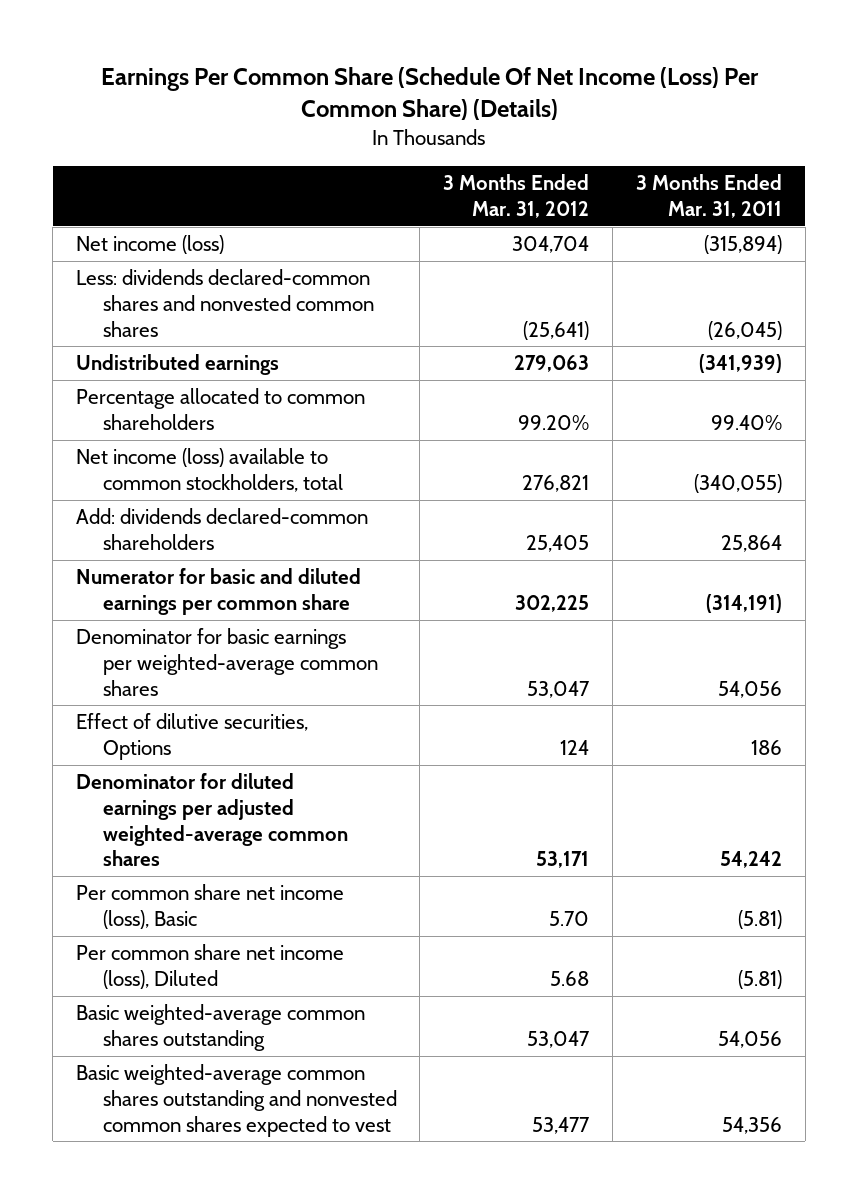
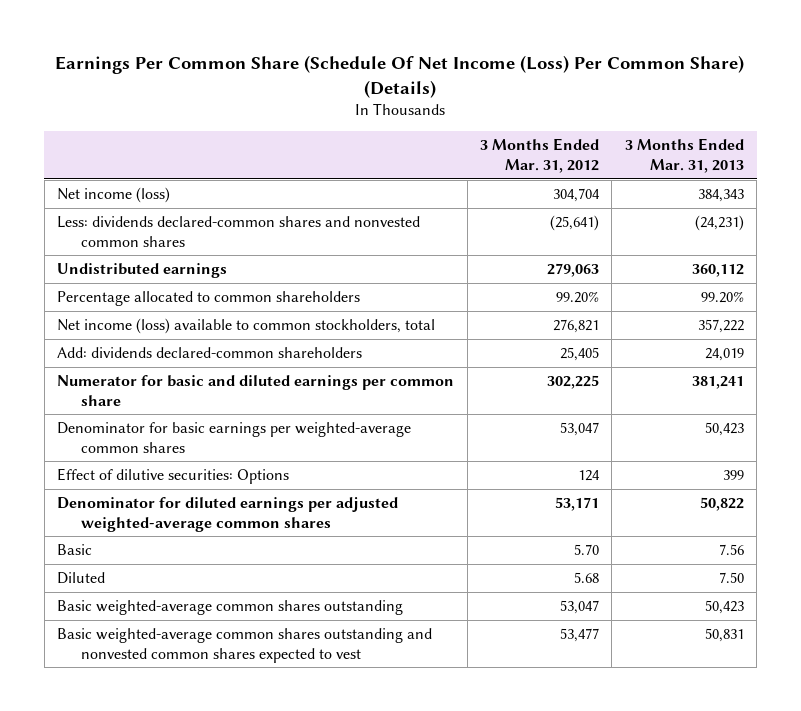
[635,174,782,218] 3 Months Ended Mar. 31, 2011 -> none
none -> [624,138,744,173] 3 Months Ended Mar. 31, 2013
[75,713,308,760] Effect of dilutive securities, Options -> [57,468,290,485] Effect of dilutive securities: Options
[75,884,344,929] Per common share net income (loss), Basic -> [57,544,93,556] Basic
[75,944,344,989] Per common share net income (loss), Diluted -> [57,572,106,585] Diluted

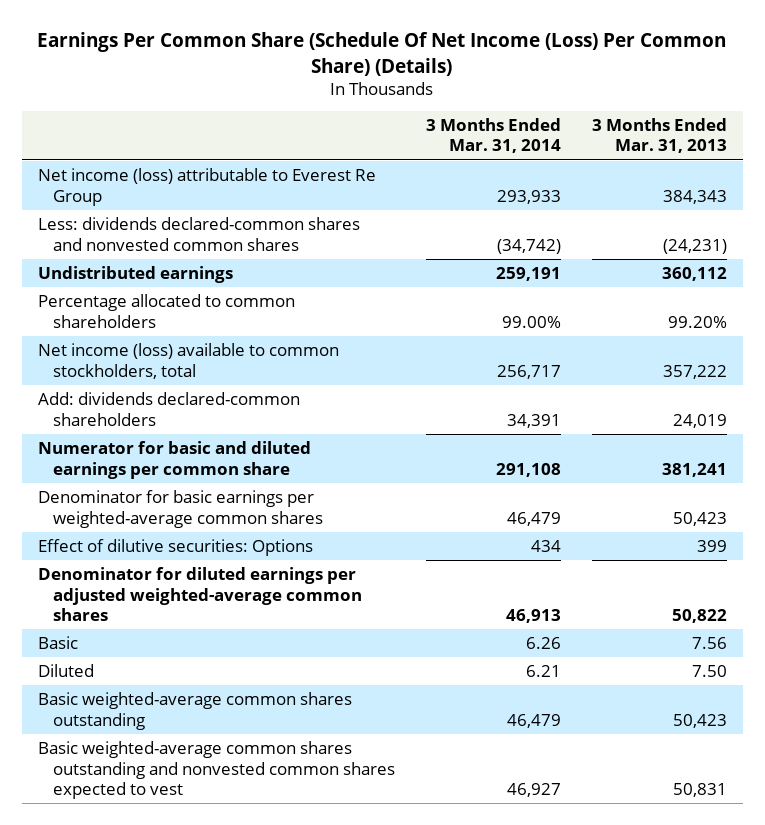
[479,138,599,173] 3 Months Ended Mar. 31, 2012 -> none
none -> [425,117,561,154] 3 Months Ended Mar. 31, 2014
[57,187,171,204] Net income (loss) -> [37,167,376,206] Net income (loss) attributable to Everest Re Group

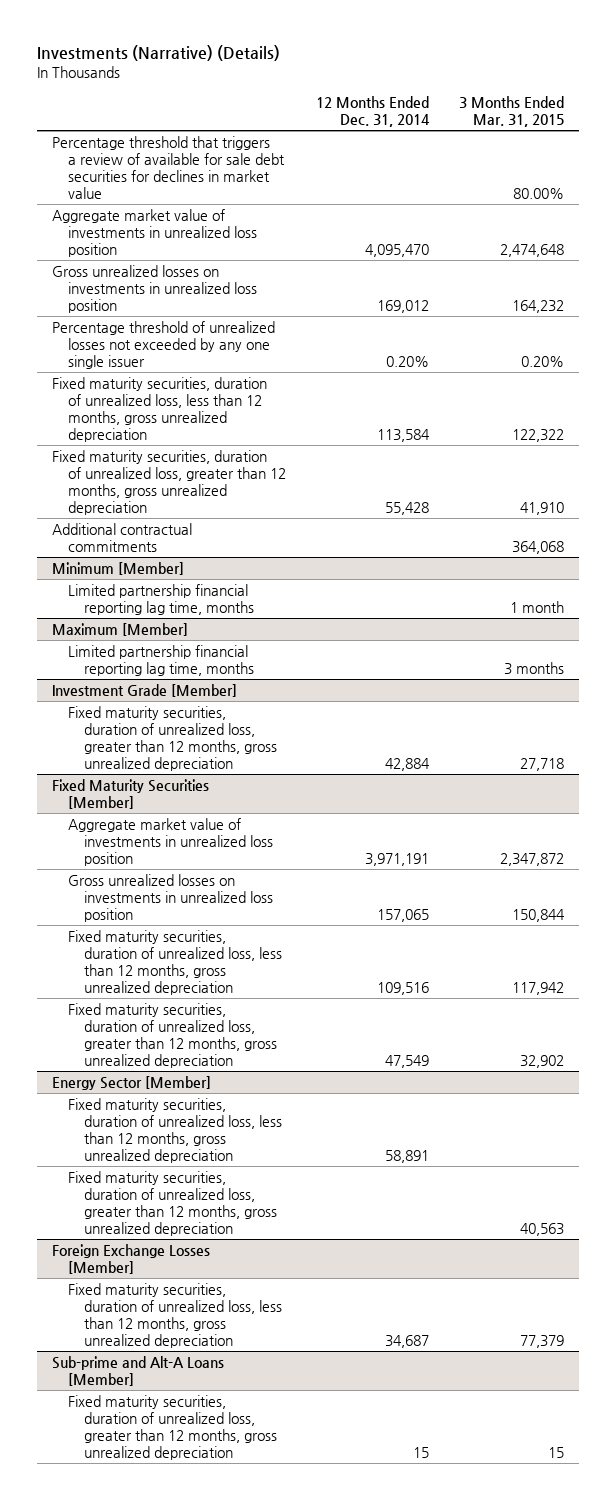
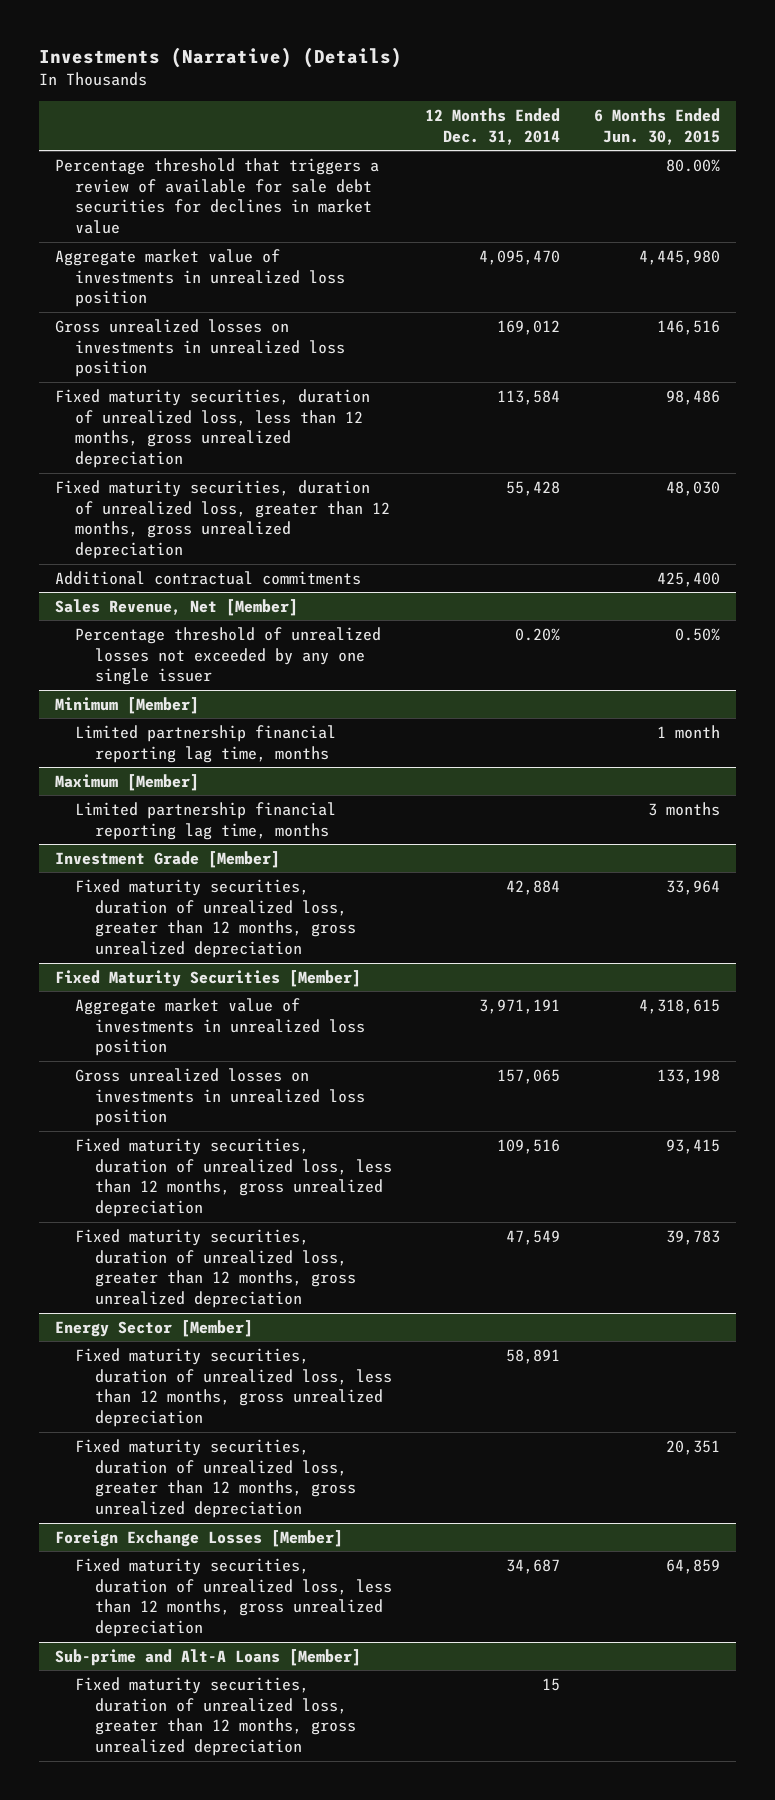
[458,95,564,128] 3 Months Ended Mar. 31, 2015 -> none
none -> [593,107,720,145] 6 Months Ended Jun. 30, 2015
[51,320,275,369] Percentage threshold of unrealized losses not exceeded by any one single issuer -> none
none -> [55,598,299,616] Sales Revenue, Net [Member]
none -> [75,626,382,686] Percentage threshold of unrealized losses not exceeded by any one single issuer

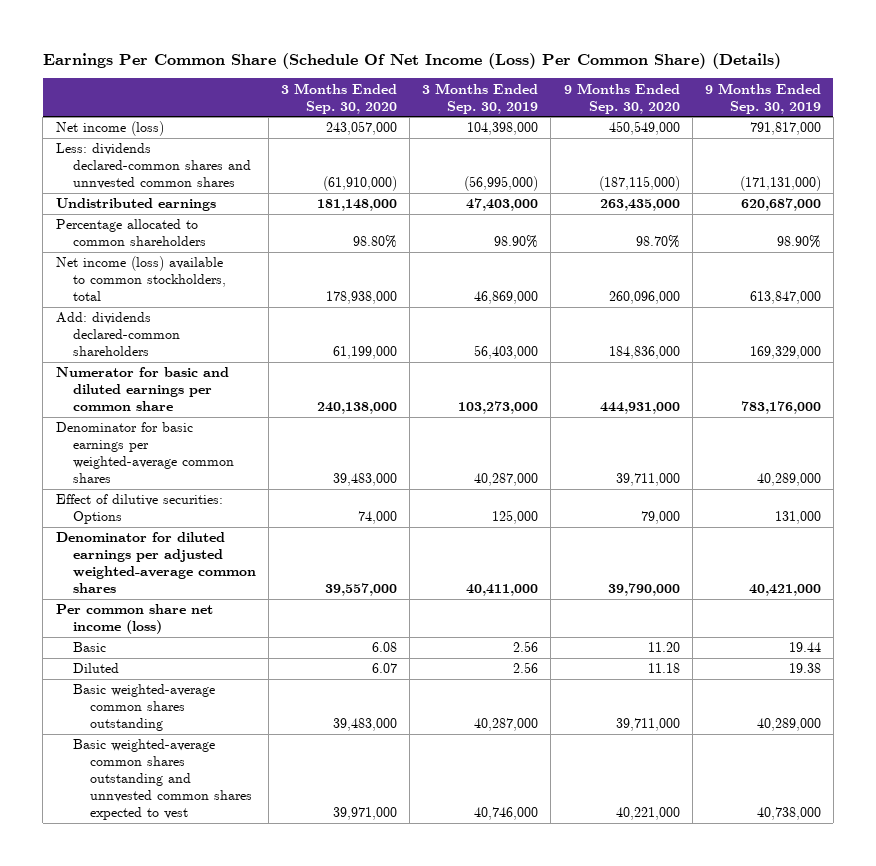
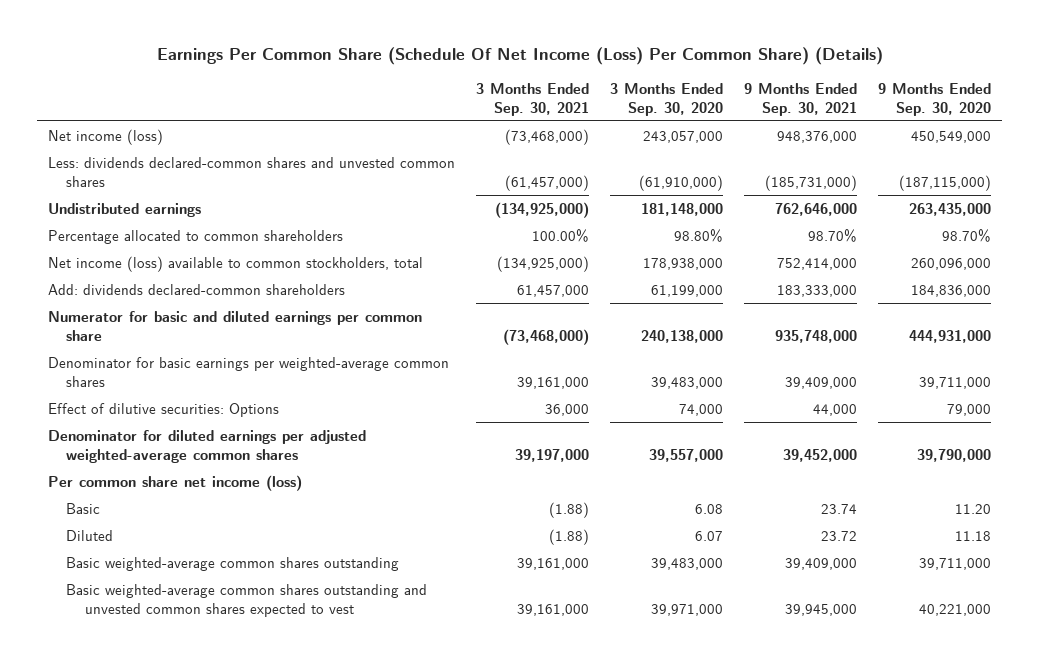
[422,82,539,114] 3 Months Ended Sep. 30, 2019 -> none
[704,82,821,114] 9 Months Ended Sep. 30, 2019 -> none
none -> [476,82,590,116] 3 Months Ended Sep. 30, 2021
none -> [744,82,858,116] 9 Months Ended Sep. 30, 2021
[55,143,251,190] Less: dividends declared-common shares and unnvested common shares -> [47,156,455,187] Less: dividends declared-common shares and unvested common shares
[72,739,253,821] Basic weighted-average common shares outstanding and unnvested common shares expected to vest -> [66,583,428,617] Basic weighted-average common shares outstanding and unvested common shares expected to vest

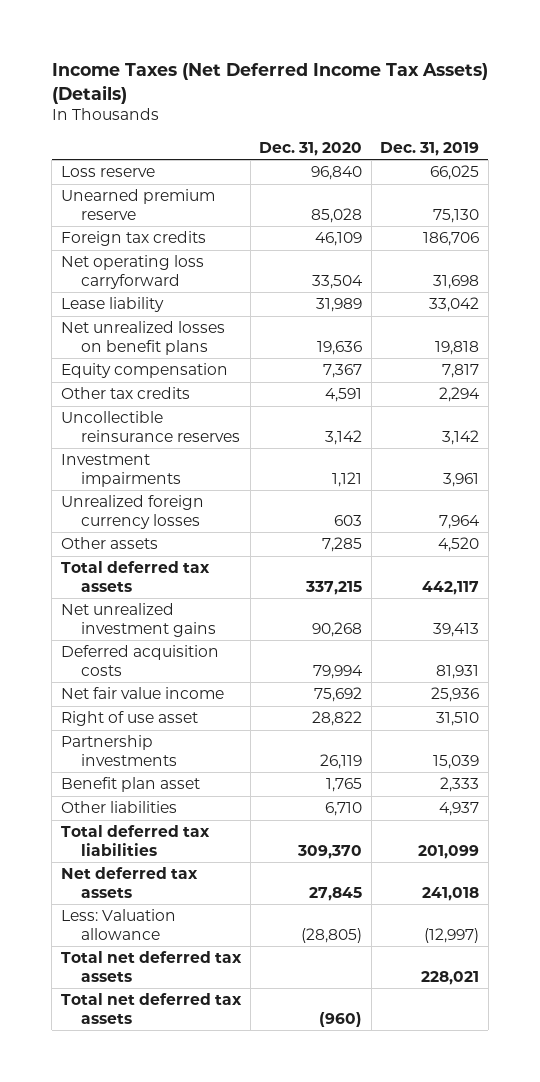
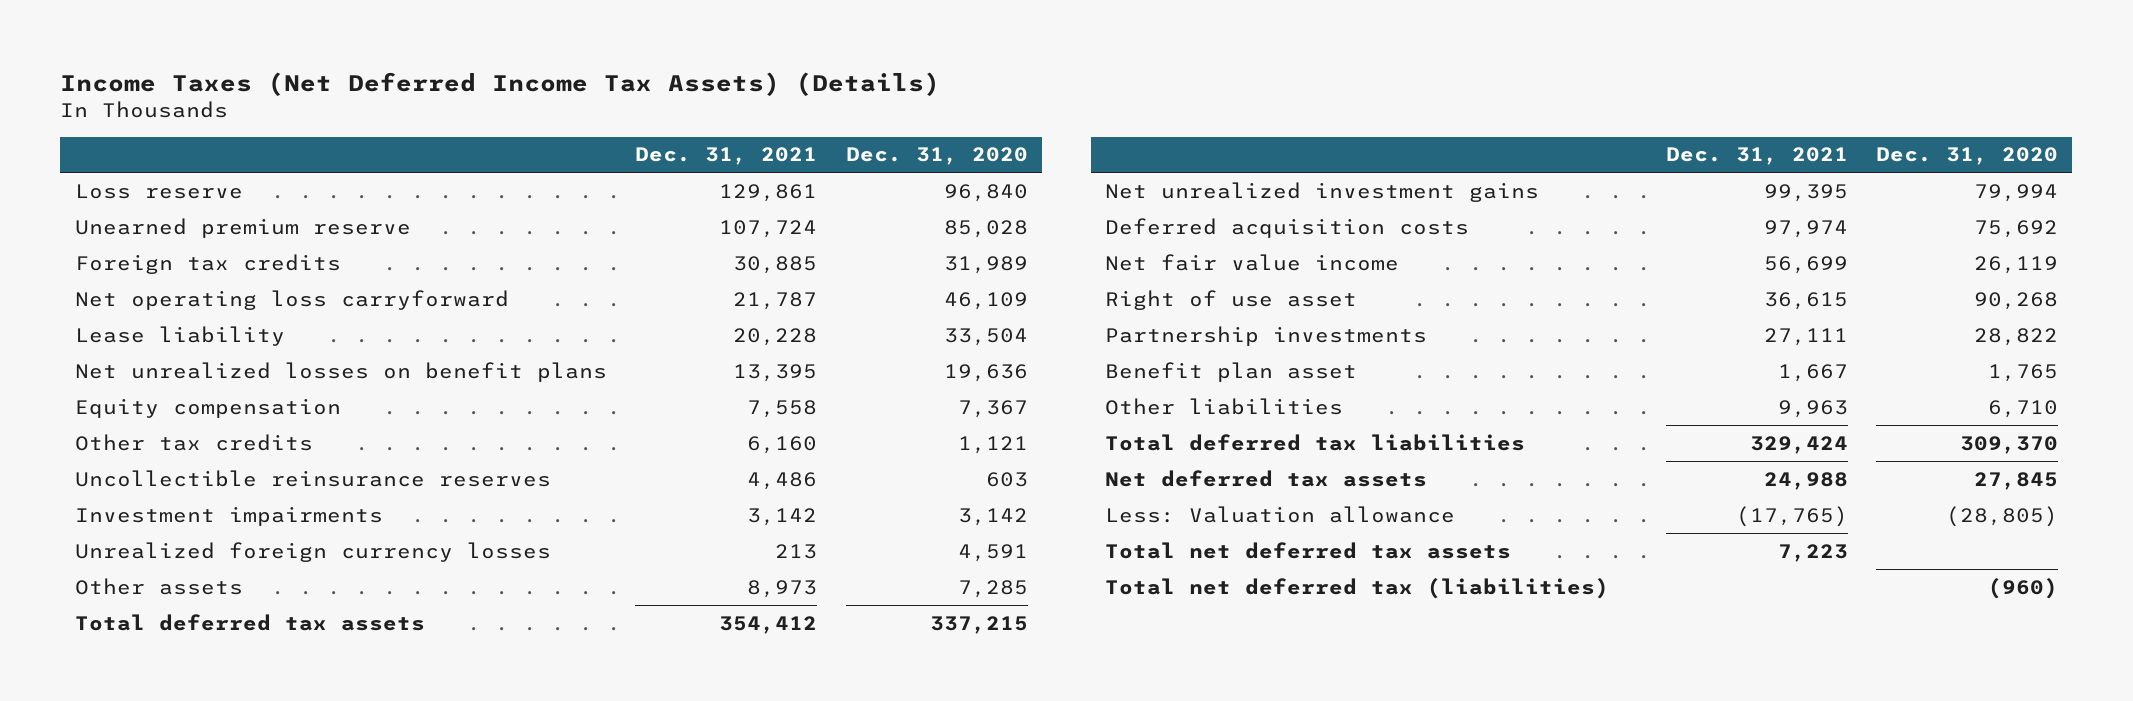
[380,141,480,156] Dec. 31, 2019 -> none
none -> [635,147,818,166] Dec. 31, 2021
[315,232,363,247] 46,109 -> [943,255,1028,274] 31,989
[312,274,364,289] 33,504 -> [943,291,1028,310] 46,109
[316,298,363,313] 31,989 -> [943,327,1028,346] 33,504
[325,388,363,403] 4,591 -> [957,435,1028,454] 1,121
[325,429,363,445] 3,142 -> [985,471,1028,487] 603
[332,471,363,487] 1,121 -> [957,507,1028,526] 3,142
[334,514,363,526] 603 -> [957,543,1028,562] 4,591
[312,621,363,637] 90,268 -> [1974,183,2059,202] 79,994
[313,664,364,679] 79,994 -> [1974,219,2059,238] 75,692
[314,687,363,703] 75,692 -> [1974,255,2059,274] 26,119
[312,711,363,727] 28,822 -> [1974,291,2059,310] 90,268
[320,753,363,769] 26,119 -> [1974,327,2059,346] 28,822
[60,993,242,1024] Total net deferred tax assets -> [1105,577,1610,599] Total net deferred tax (liabilities)

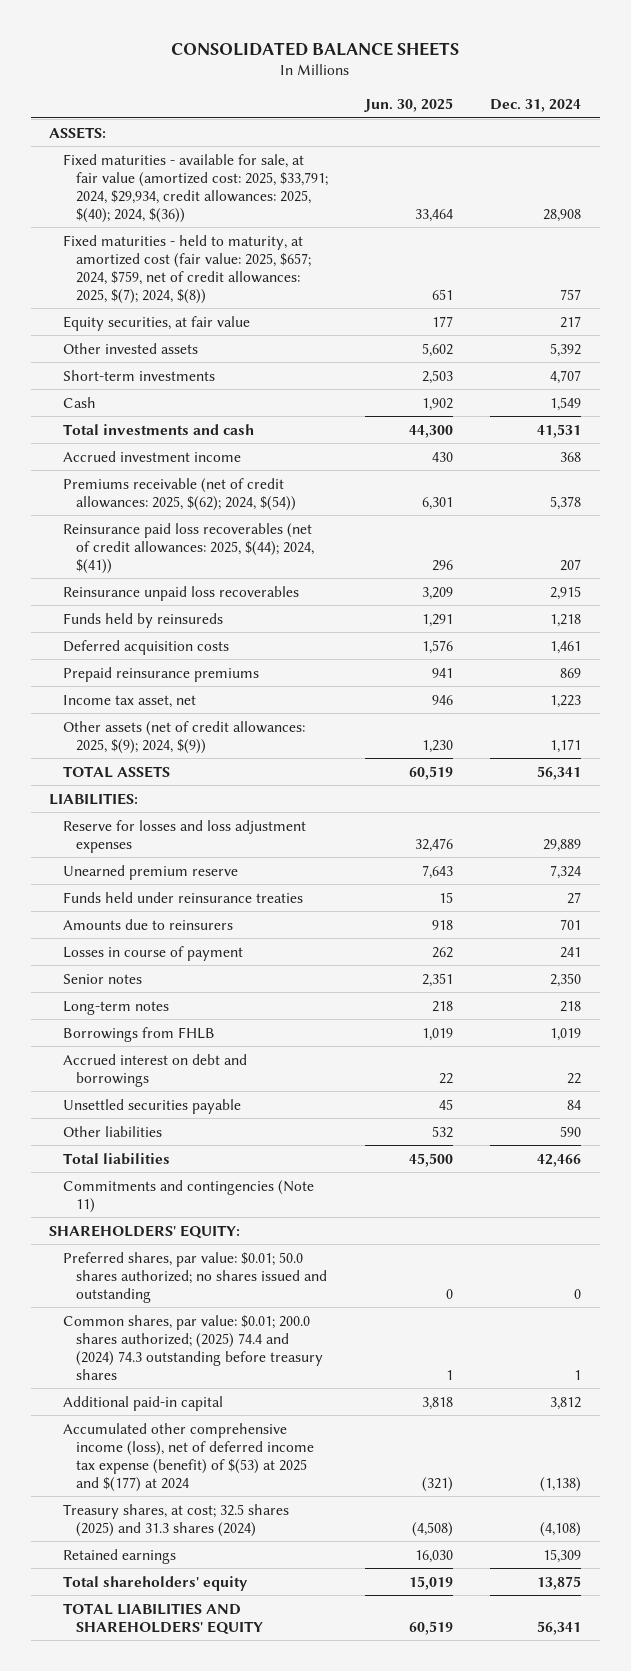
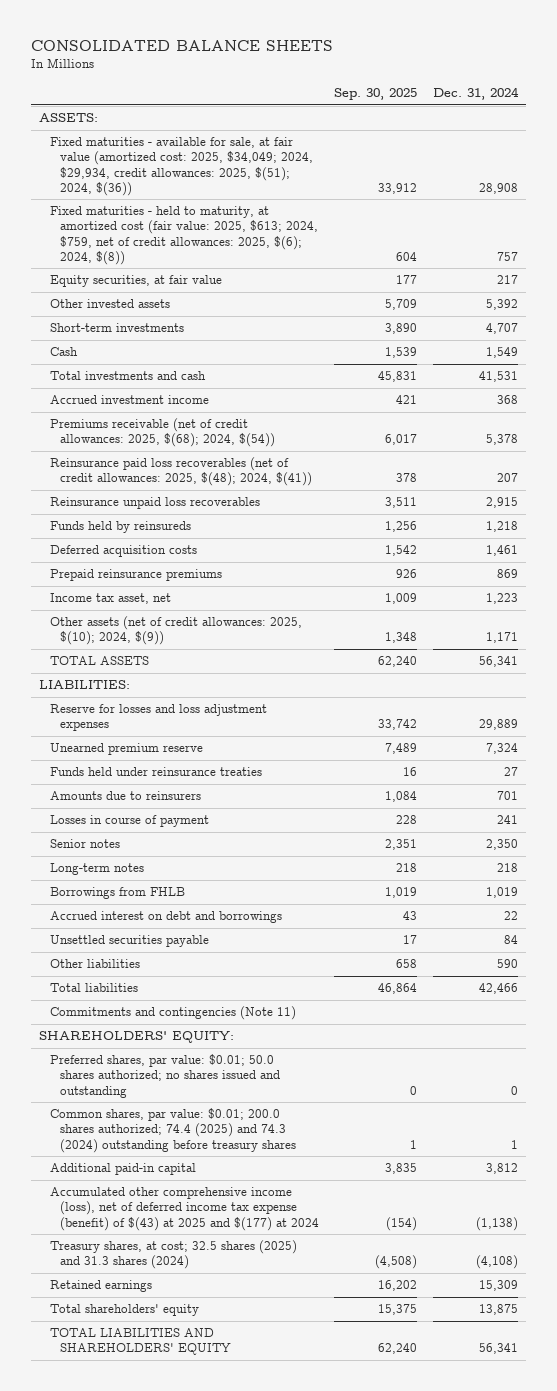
[364,98,454,113] Jun. 30, 2025 -> none
none -> [334,88,418,101] Sep. 30, 2025
[62,153,329,223] Fixed maturities - available for sale, at fair value (amortized cost: 2025, $33,791; 2024, $29,934, credit allowances: 2025, $(40); 2024, $(36)) -> [49,137,313,196] Fixed maturities - available for sale, at fair value (amortized cost: 2025, $34,049; 2024, $29,934, credit allowances: 2025, $(51); 2024, $(36))
[62,234,312,304] Fixed maturities - held to maturity, at amortized cost (fair value: 2025, $657; 2024, $759, net of credit allowances: 2025, $(7); 2024, $(8)) -> [49,206,318,265] Fixed maturities - held to maturity, at amortized cost (fair value: 2025, $613; 2024, $759, net of credit allowances: 2025, $(6); 2024, $(8))
[62,477,297,511] Premiums receivable (net of credit allowances: 2025, $(62); 2024, $(54)) -> [49,418,275,448] Premiums receivable (net of credit allowances: 2025, $(68); 2024, $(54))
[62,522,315,574] Reinsurance paid loss recoverables (net of credit allowances: 2025, $(44); 2024, $(41)) -> [49,457,312,487] Reinsurance paid loss recoverables (net of credit allowances: 2025, $(48); 2024, $(41))
[62,720,305,754] Other assets (net of credit allowances: 2025, $(9); 2024, $(9)) -> [49,616,302,646] Other assets (net of credit allowances: 2025, $(10); 2024, $(9))
[62,1314,324,1380] Common shares, par value: $0.01; 200.0 shares authorized; (2025) 74.4 and (2024) 74.3 outstanding before treasury shares -> [49,1108,296,1153] Common shares, par value: $0.01; 200.0 shares authorized; 74.4 (2025) and 74.3 (2024) outstanding before treasury shares
[62,1422,315,1492] Accumulated other comprehensive income (loss), net of deferred income tax expense (benefit) of $(53) at 2025 and $(177) at 2024 -> [49,1187,319,1231] Accumulated other comprehensive income (loss), net of deferred income tax expense (benefit) of $(43) at 2025 and $(177) at 2024

